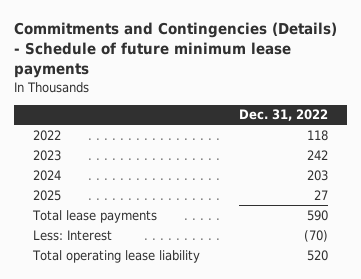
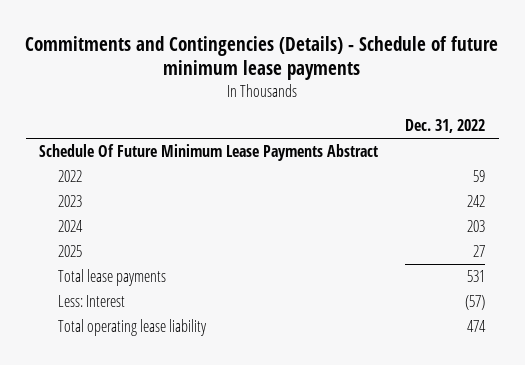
none -> [39,144,379,162] Schedule Of Future Minimum Lease Payments Abstract
[306,129,328,141] 118 -> [473,170,486,183] 59
[306,209,328,221] 590 -> [467,270,486,283] 531
[303,229,328,242] (70) -> [465,295,486,311] (57)
[306,249,328,261] 520 -> [467,320,487,333] 474

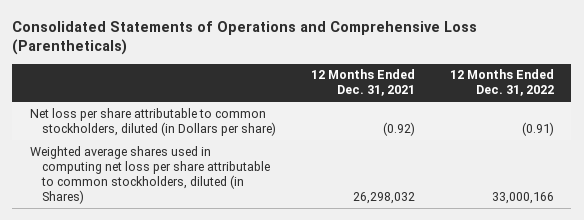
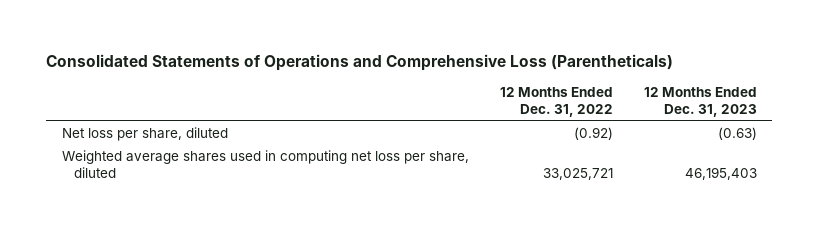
[311,69,416,97] 12 Months Ended Dec. 31, 2021 -> none
none -> [643,87,757,118] 12 Months Ended Dec. 31, 2023
[29,107,277,136] Net loss per share attributable to common stockholders, diluted (in Dollars per share) -> [61,127,228,142] Net loss per share, diluted
[522,121,555,136] (0.91) -> [573,127,613,141] (0.92)
[29,145,271,204] Weighted average shares used in computing net loss per share attributable to common stockholders, diluted (in Shares) -> [61,150,469,179] Weighted average shares used in computing net loss per share, diluted
[492,191,555,204] 33,000,166 -> [542,168,613,181] 33,025,721

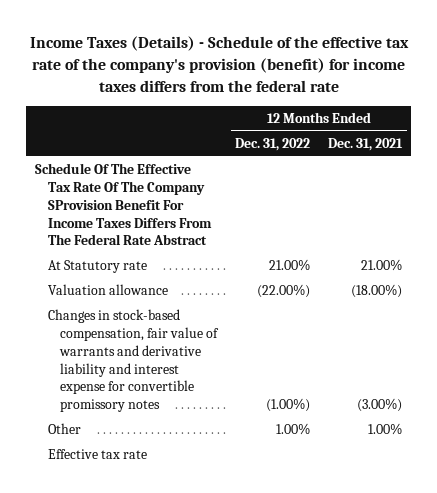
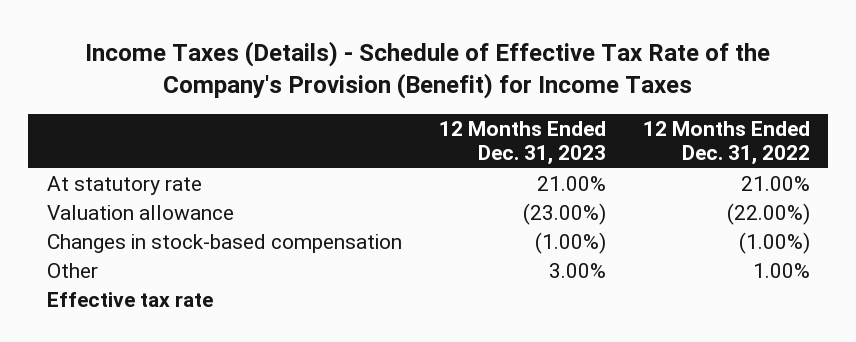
[29,36,409,92] Income Taxes (Details) - Schedule of the effective tax rate of the company's provision (benefit) for income taxes differs from the federal rate -> [85,40,771,100] Income Taxes (Details) - Schedule of Effective Tax Rate of the Company's Provision (Benefit) for Income Taxes
[328,138,404,152] Dec. 31, 2021 -> none
none -> [438,121,606,166] 12 Months Ended Dec. 31, 2023
[35,163,212,246] Schedule Of The Effective Tax Rate Of The Company SProvision Benefit For Income Taxes Differs From The Federal Rate Abstract -> none
[47,260,147,274] At Statutory rate -> [46,176,202,196] At statutory rate
[47,309,220,413] Changes in stock-based compensation, fair value of warrants and derivative liability and interest expense for convertible promissory notes -> [46,234,402,254] Changes in stock-based compensation

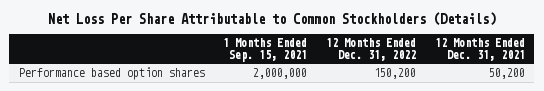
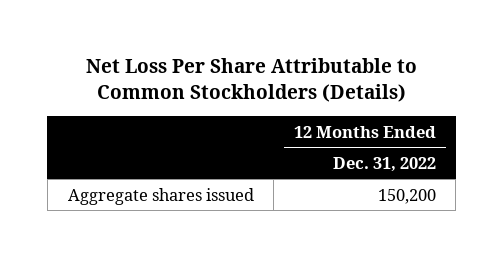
[223,37,308,62] 1 Months Ended Sep. 15, 2021 -> none
[434,37,525,61] 12 Months Ended Dec. 31, 2021 -> none
[18,67,205,81] Performance based option shares -> [67,187,254,205] Aggregate shares issued

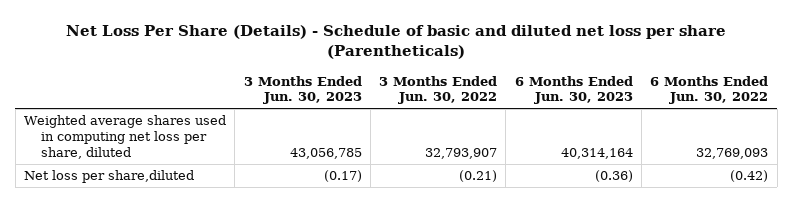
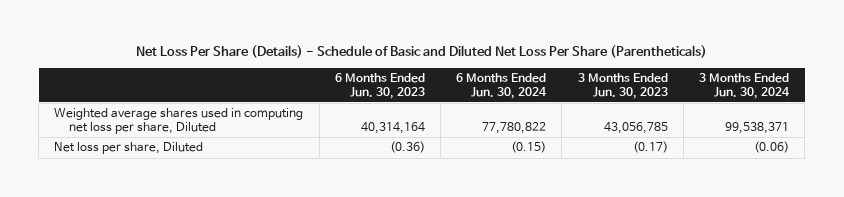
[66,24,727,60] Net Loss Per Share (Details) - Schedule of basic and diluted net loss per share (Parentheticals) -> [135,45,707,59] Net Loss Per Share (Details) - Schedule of Basic and Diluted Net Loss Per Share (Parentheticals)
[379,75,498,105] 3 Months Ended Jun. 30, 2022 -> none
[650,75,769,105] 6 Months Ended Jun. 30, 2022 -> none
none -> [456,73,548,99] 6 Months Ended Jun. 30, 2024
none -> [699,73,791,99] 3 Months Ended Jun. 30, 2024
[23,115,226,160] Weighted average shares used in computing net loss per share, diluted -> [54,108,304,134] Weighted average shares used in computing net loss per share, Diluted
[23,170,194,184] Net loss per share,diluted -> [54,142,204,155] Net loss per share, Diluted

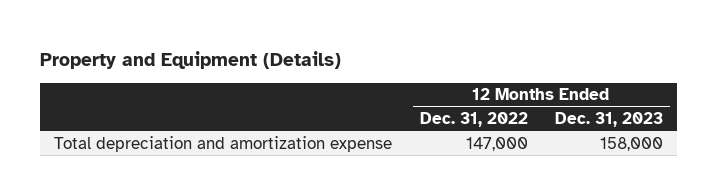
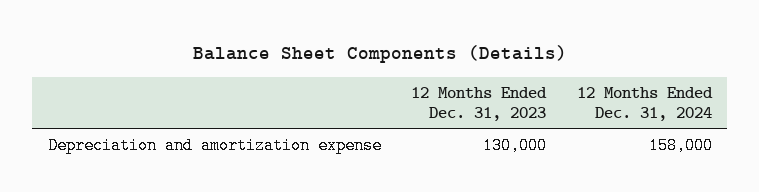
[40,50,342,69] Property and Equipment (Details) -> [192,45,567,64] Balance Sheet Components (Details)
[419,112,528,128] Dec. 31, 2022 -> none
none -> [576,86,713,122] 12 Months Ended Dec. 31, 2024
[53,135,392,152] Total depreciation and amortization expense -> [47,136,382,154] Depreciation and amortization expense
[600,136,664,151] 158,000 -> [483,136,548,154] 130,000

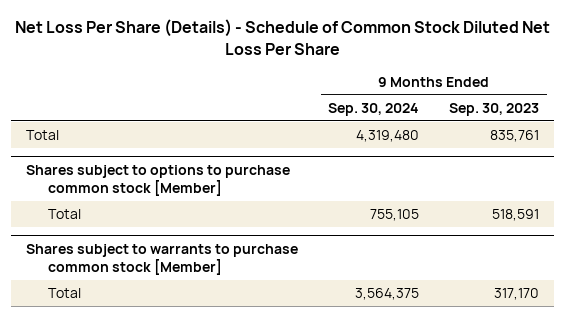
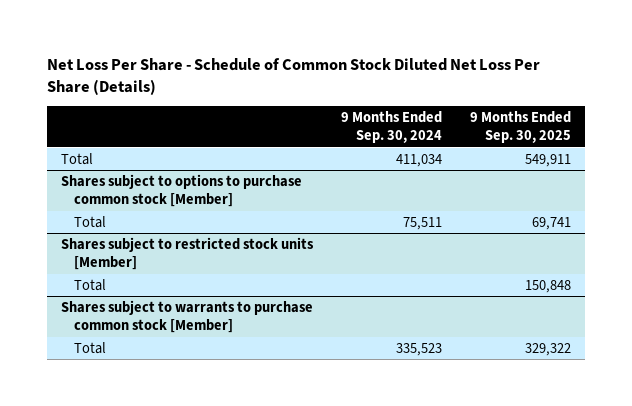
[14,18,550,55] Net Loss Per Share (Details) - Schedule of Common Stock Diluted Net Loss Per Share -> [47,57,541,95] Net Loss Per Share - Schedule of Common Stock Diluted Net Loss Per Share (Details)
[449,102,540,116] Sep. 30, 2023 -> none
none -> [469,111,571,144] 9 Months Ended Sep. 30, 2025
[356,130,420,143] 4,319,480 -> [395,153,442,167] 411,034
[370,209,420,222] 755,105 -> [402,216,442,230] 75,511
none -> [61,236,315,271] Shares subject to restricted stock units [Member]
none -> [73,278,106,291] Total
[355,288,420,301] 3,564,375 -> [395,342,442,356] 335,523

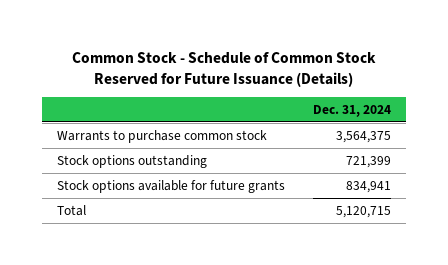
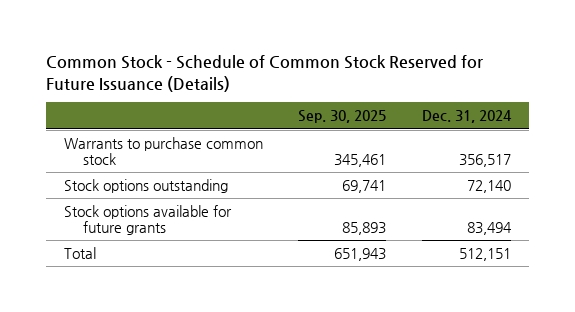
none -> [298,110,387,124] Sep. 30, 2025
[336,130,392,143] 3,564,375 -> [458,153,511,167] 356,517
[346,155,392,168] 721,399 -> [466,179,511,193] 72,140
[346,180,392,193] 834,941 -> [466,221,512,235] 83,494
[336,205,392,218] 5,120,715 -> [458,247,511,261] 512,151

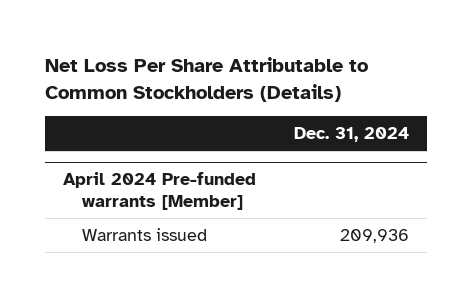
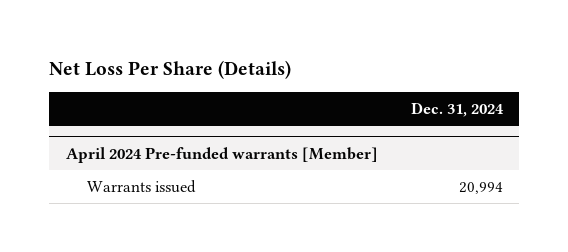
[44,56,368,102] Net Loss Per Share Attributable to Common Stockholders (Details) -> [49,60,292,80] Net Loss Per Share (Details)
[339,228,409,243] 209,936 -> [458,182,503,195] 20,994

